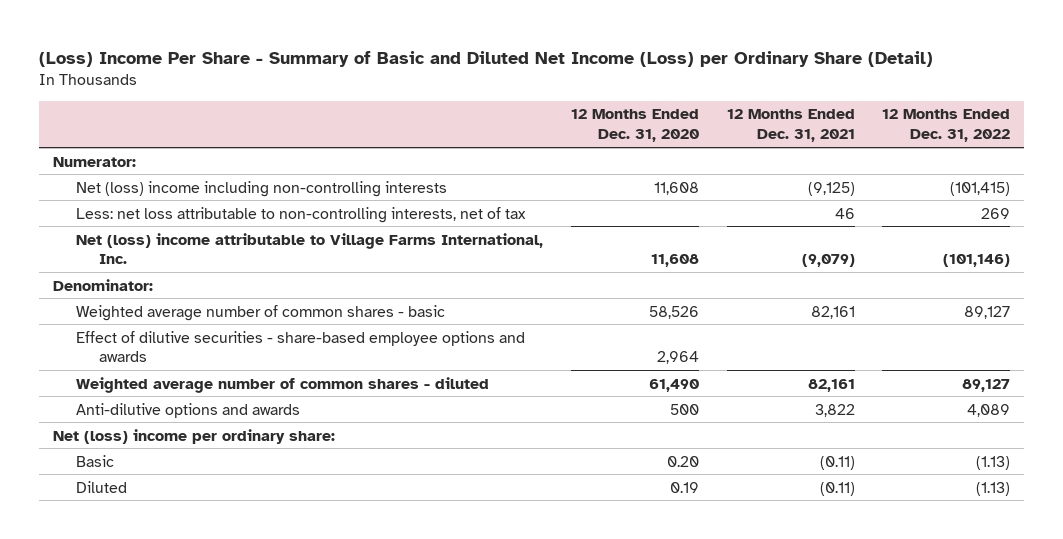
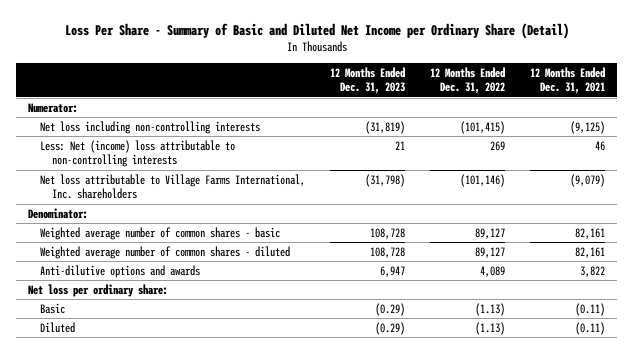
[39,50,934,67] (Loss) Income Per Share - Summary of Basic and Diluted Net Income (Loss) per Ordinary Share (Detail) -> [64,22,569,39] Loss Per Share - Summary of Basic and Diluted Net Income per Ordinary Share (Detail)
[570,109,699,143] 12 Months Ended Dec. 31, 2020 -> none
none -> [330,66,406,95] 12 Months Ended Dec. 31, 2023
[75,180,447,197] Net (loss) income including non-controlling interests -> [40,120,261,134] Net loss including non-controlling interests
[75,206,526,223] Less: net loss attributable to non-controlling interests, net of tax -> [40,139,236,168] Less: Net (income) loss attributable to non-controlling interests
[75,232,543,265] Net (loss) income attributable to Village Farms International, Inc. -> [40,173,306,200] Net loss attributable to Village Farms International, Inc. shareholders
[75,330,525,363] Effect of dilutive securities - share-based employee options and awards -> none
[53,428,336,444] Net (loss) income per ordinary share: -> [28,283,169,297] Net loss per ordinary share:

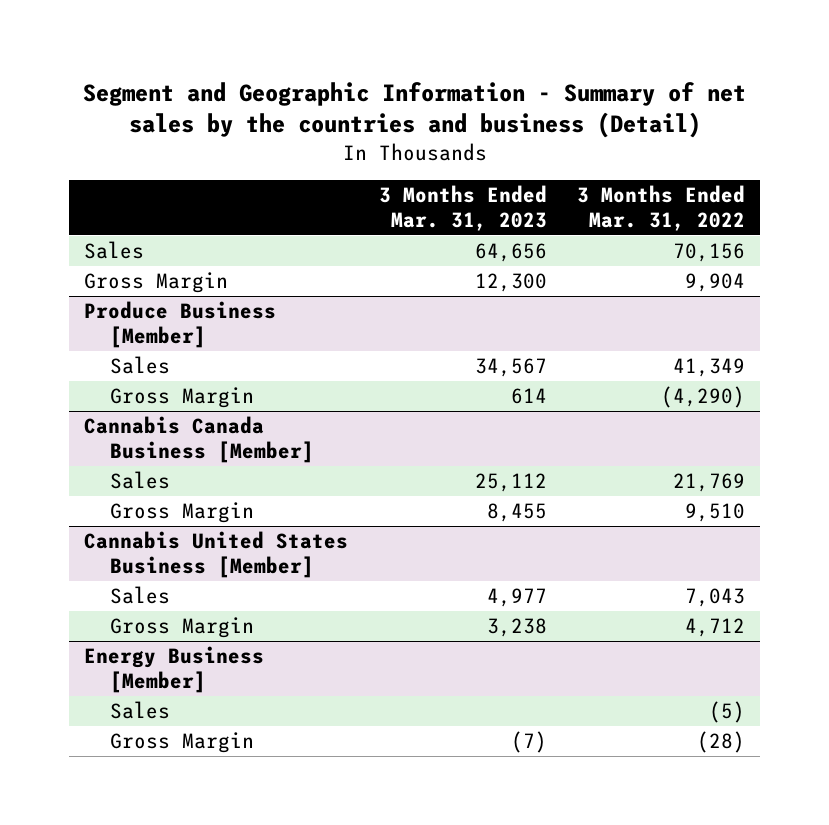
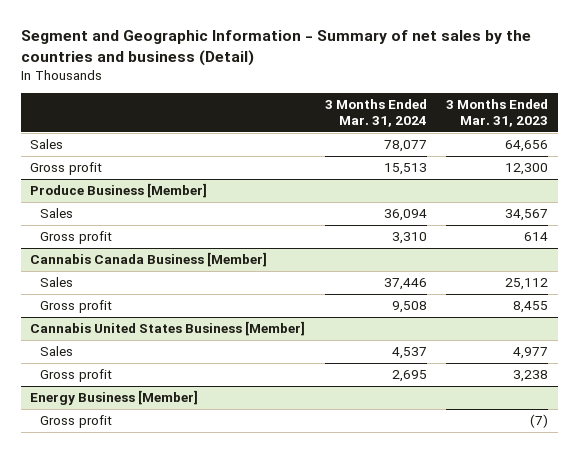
[576,185,745,231] 3 Months Ended Mar. 31, 2022 -> none
none -> [324,99,427,127] 3 Months Ended Mar. 31, 2024
[84,272,229,294] Gross Margin -> [30,162,103,176] Gross profit
[109,387,254,409] Gross Margin -> [39,231,112,245] Gross profit
[109,502,254,524] Gross Margin -> [39,300,112,314] Gross profit
[109,617,254,639] Gross Margin -> [39,369,112,383] Gross profit
[109,701,170,720] Sales -> none
[109,732,254,754] Gross Margin -> [39,415,112,429] Gross profit

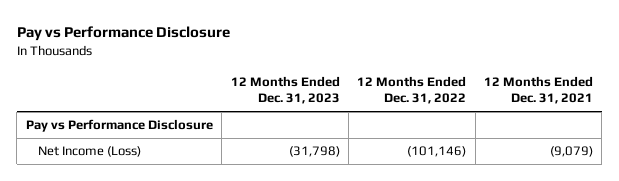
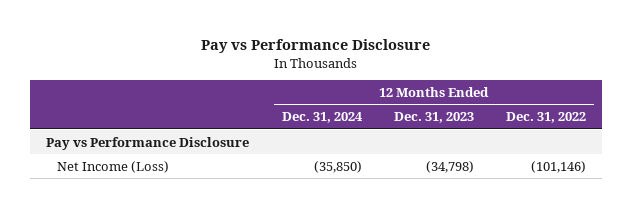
[484,75,594,105] 12 Months Ended Dec. 31, 2021 -> none
none -> [281,112,363,124] Dec. 31, 2024
[288,146,340,158] (31,798) -> [425,160,474,173] (34,798)

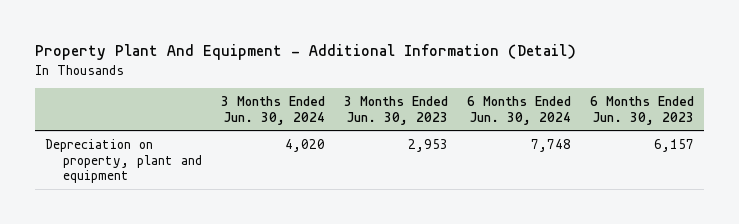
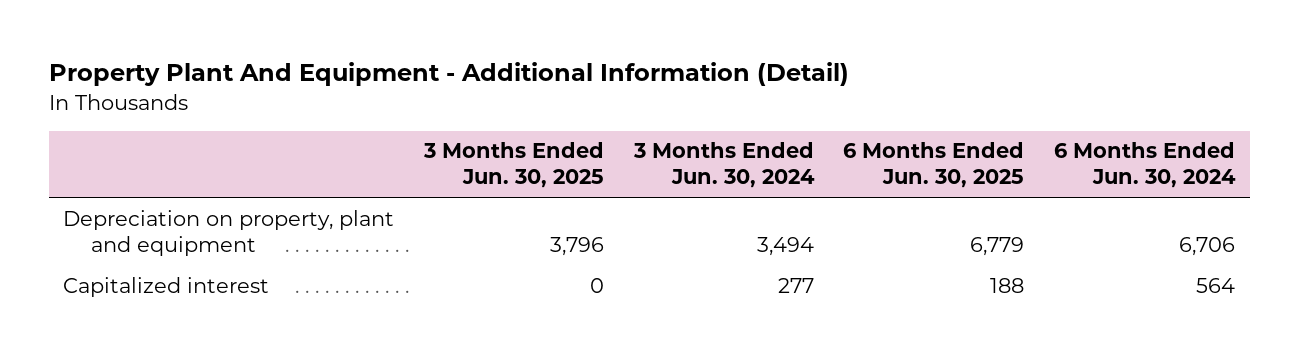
[344,96,449,125] 3 Months Ended Jun. 30, 2023 -> none
[590,96,695,125] 6 Months Ended Jun. 30, 2023 -> none
none -> [423,142,605,189] 3 Months Ended Jun. 30, 2025
none -> [843,142,1025,189] 6 Months Ended Jun. 30, 2025
[285,138,326,152] 4,020 -> [756,236,814,256] 3,494
[531,138,572,152] 7,748 -> [1178,236,1235,256] 6,706
none -> [63,276,270,297] Capitalized interest

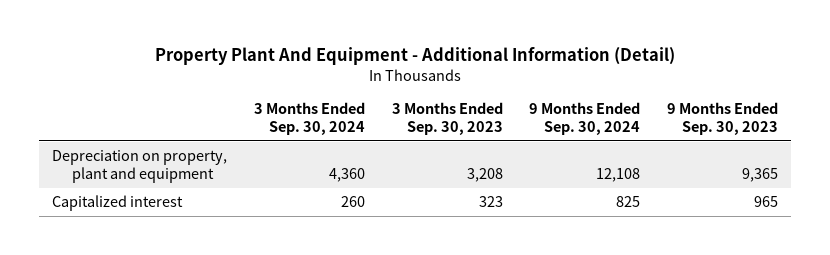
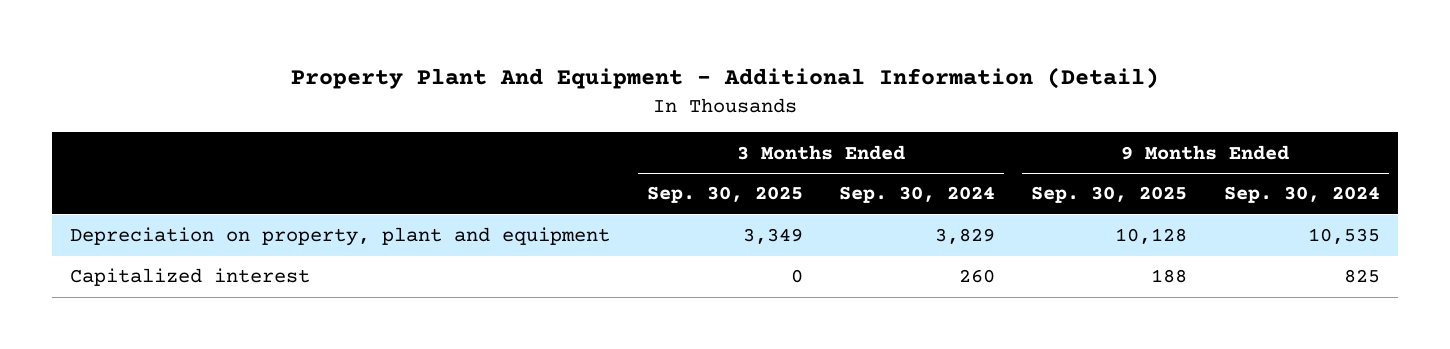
[391,102,503,135] 3 Months Ended Sep. 30, 2023 -> none
[666,102,778,135] 9 Months Ended Sep. 30, 2023 -> none
none -> [646,186,803,204] Sep. 30, 2025
none -> [1031,186,1188,204] Sep. 30, 2025
[329,167,366,182] 4,360 -> [934,228,995,245] 3,829
[596,167,641,182] 12,108 -> [1307,228,1380,245] 10,535

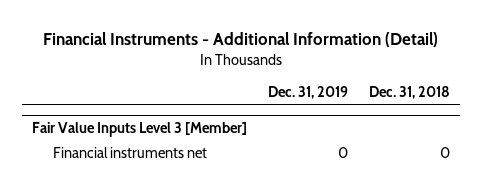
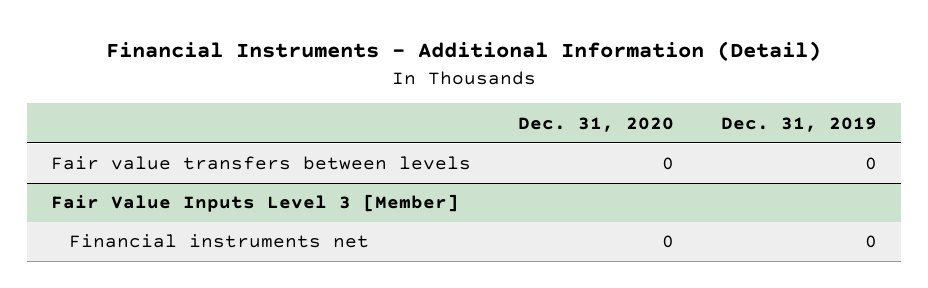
[368,85,450,99] Dec. 31, 2018 -> none
none -> [517,116,674,132] Dec. 31, 2020
none -> [50,156,471,171] Fair value transfers between levels

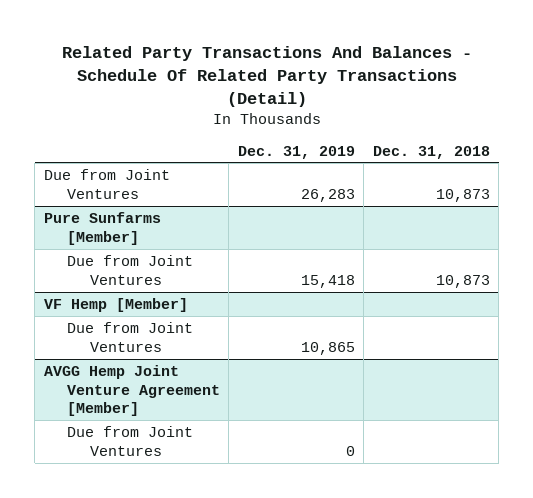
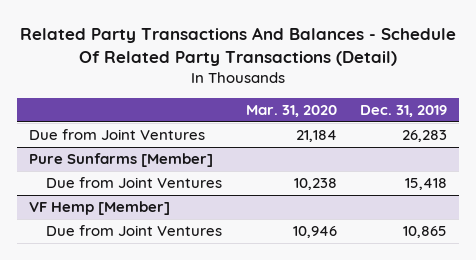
[372,145,490,159] Dec. 31, 2018 -> none
none -> [245,104,337,117] Mar. 31, 2020
[43,364,220,417] AVGG Hemp Joint Venture Agreement [Member] -> none
[66,425,193,456] Due from Joint Ventures -> none

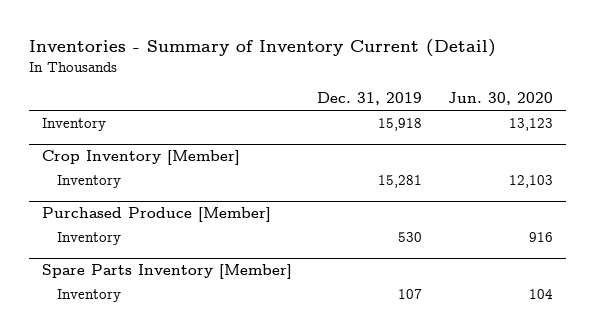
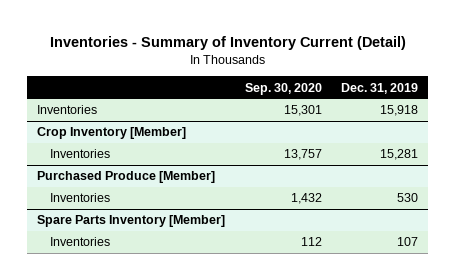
[447,92,553,106] Jun. 30, 2020 -> none
none -> [244,82,322,95] Sep. 30, 2020
[41,118,106,132] Inventory -> [37,105,98,115] Inventories
[56,175,121,189] Inventory -> [49,149,110,159] Inventories
[56,232,121,246] Inventory -> [49,193,110,203] Inventories
[56,289,121,303] Inventory -> [49,237,110,247] Inventories

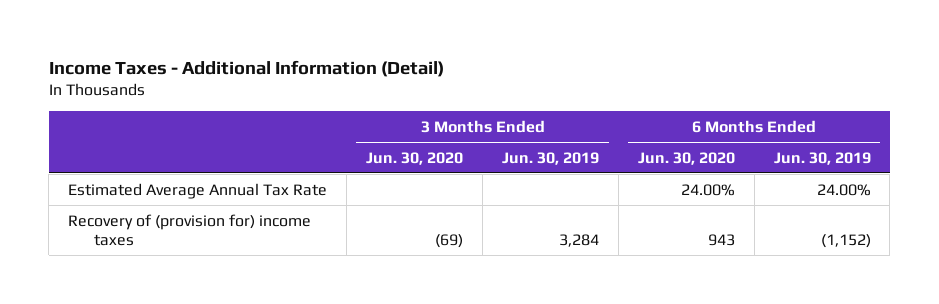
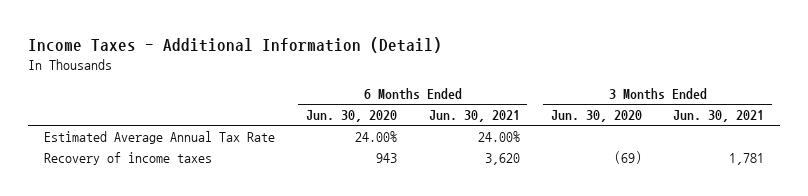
[501,151,599,165] Jun. 30, 2019 -> none
[773,151,871,165] Jun. 30, 2019 -> none
none -> [428,110,520,123] Jun. 30, 2021
none -> [673,110,765,123] Jun. 30, 2021
[68,213,312,247] Recovery of (provision for) income taxes -> [43,152,212,166] Recovery of income taxes

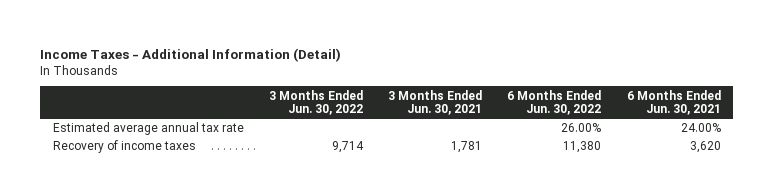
[306,110,398,123] Jun. 30, 2020 -> none
[550,110,642,123] Jun. 30, 2020 -> none
none -> [268,89,363,116] 3 Months Ended Jun. 30, 2022
none -> [507,89,602,116] 6 Months Ended Jun. 30, 2022
[43,131,275,145] Estimated Average Annual Tax Rate -> [52,122,244,136] Estimated average annual tax rate

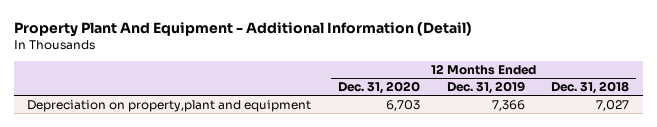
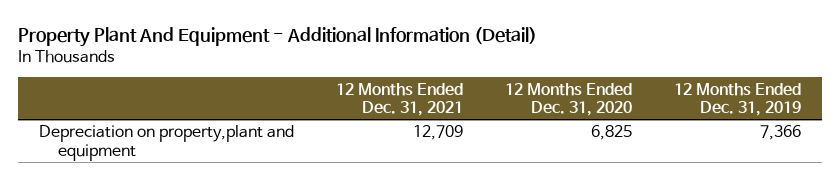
[551,81,630,95] Dec. 31, 2018 -> none
none -> [335,82,463,116] 12 Months Ended Dec. 31, 2021
[385,100,420,112] 6,703 -> [590,125,632,141] 6,825

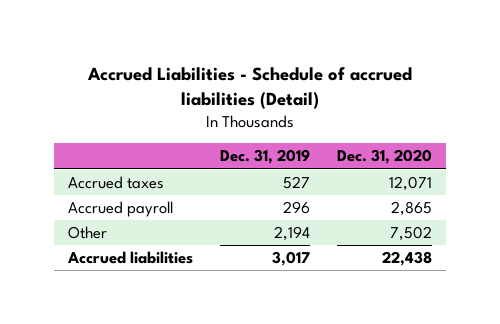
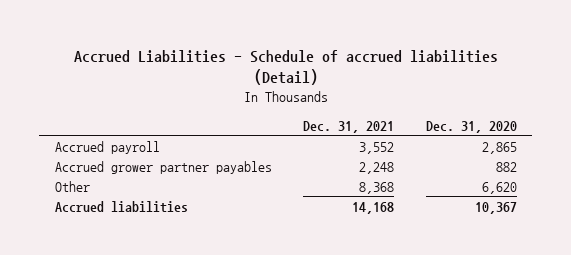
[220,149,311,165] Dec. 31, 2019 -> none
none -> [303,120,395,133] Dec. 31, 2021
[68,176,165,190] Accrued taxes -> none
none -> [54,160,272,174] Accrued grower partner payables
[390,226,433,242] 7,502 -> [481,181,517,194] 6,620
[382,251,433,267] 22,438 -> [474,201,517,214] 10,367

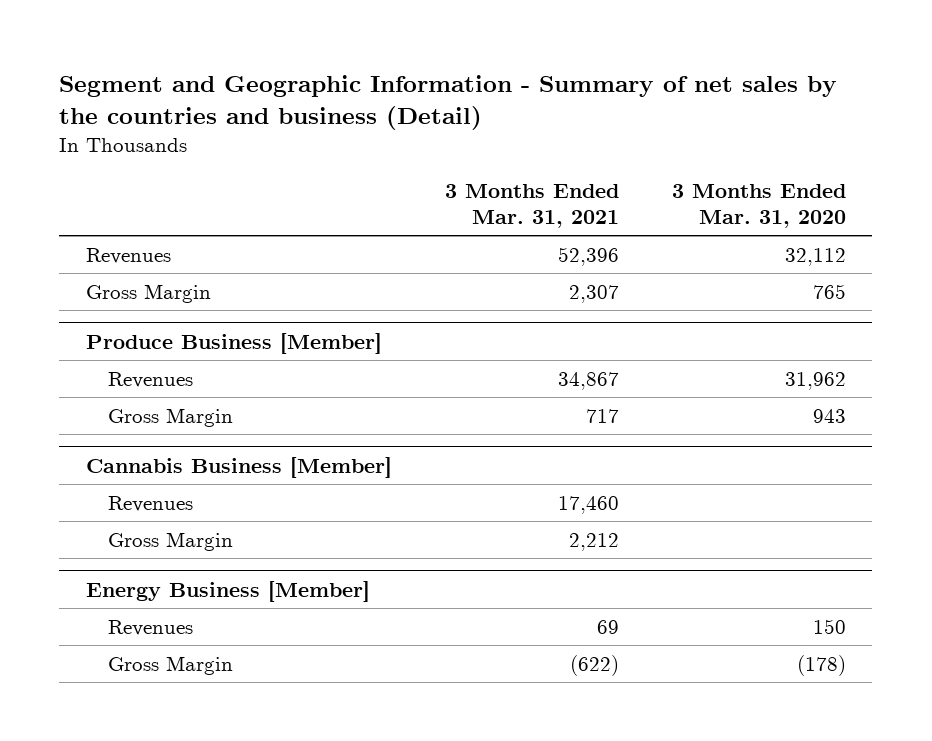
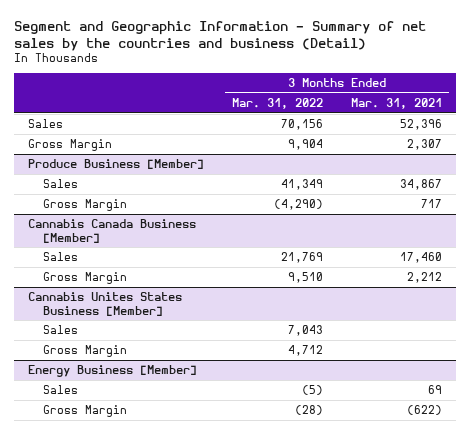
[671,184,846,228] 3 Months Ended Mar. 31, 2020 -> none
none -> [231,97,323,109] Mar. 31, 2022
[85,247,171,264] Revenues -> [27,119,63,129] Sales
[108,371,194,388] Revenues -> [42,179,78,189] Sales
[85,456,392,478] Cannabis Business [Member] -> [27,219,196,243] Cannabis Canada Business [Member]
[108,495,194,512] Revenues -> [42,252,78,262] Sales
none -> [27,292,182,316] Cannabis Unites States Business [Member]
none -> [42,325,78,335] Sales
none -> [42,345,127,358] Gross Margin
[108,619,194,636] Revenues -> [42,385,78,395] Sales

